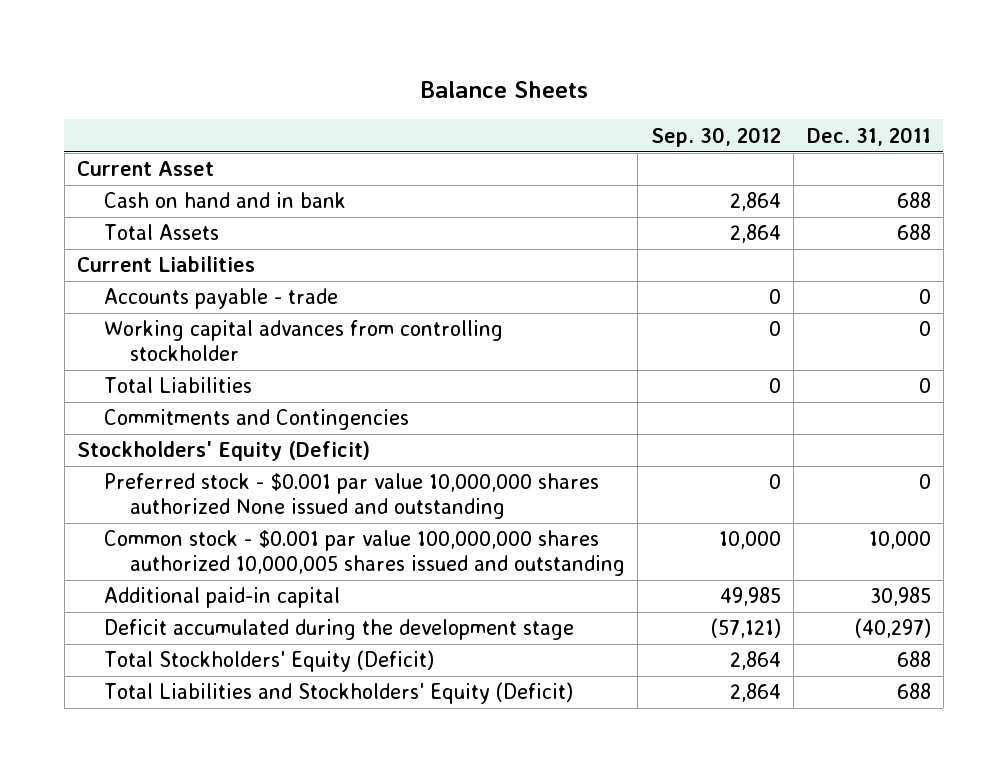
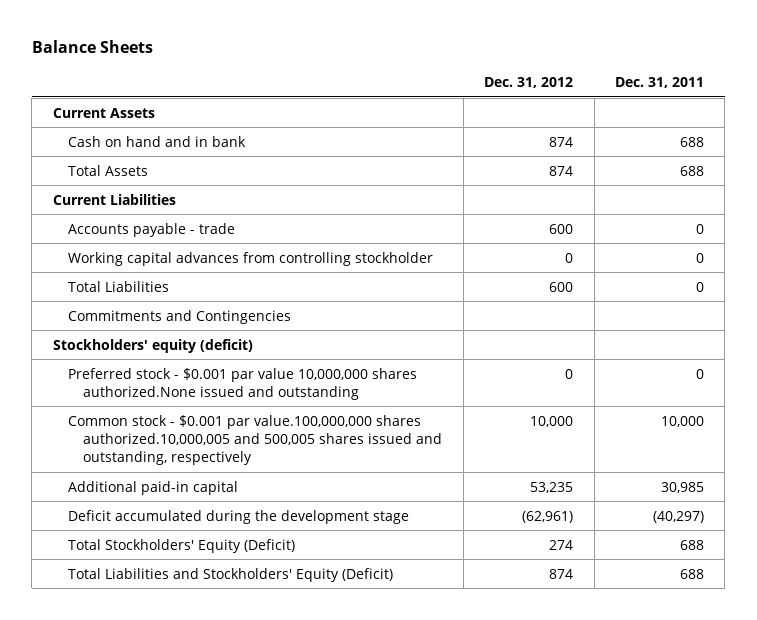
[650,126,781,147] Sep. 30, 2012 -> none
none -> [484,77,574,89] Dec. 31, 2012
[77,161,215,177] Current Asset -> [52,107,155,118] Current Assets
[77,441,371,462] Stockholders' Equity (Deficit) -> [52,338,253,353] Stockholders' equity (deficit)
[103,473,599,520] Preferred stock - $0.001 par value 10,000,000 shares authorized None issued and outstanding -> [67,367,417,400] Preferred stock - $0.001 par value 10,000,000 shares authorized.None issued and outstanding
[103,530,626,577] Common stock - $0.001 par value 100,000,000 shares authorized 10,000,005 shares issued and outstanding -> [67,414,443,465] Common stock - $0.001 par value.100,000,000 shares authorized.10,000,005 and 500,005 shares issued and outstanding, respectively

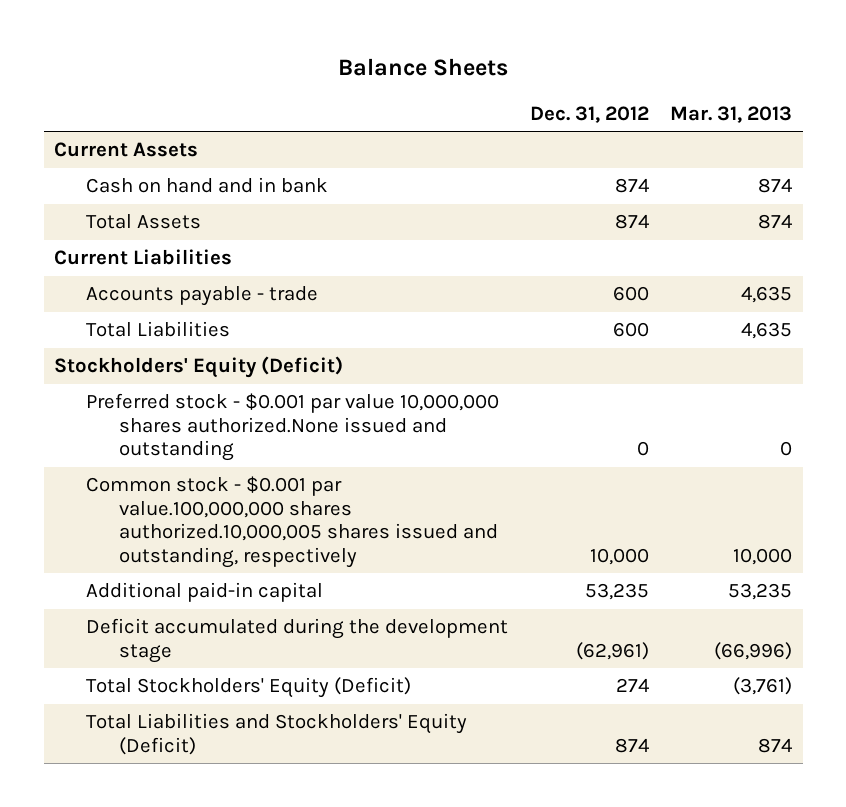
[615,77,705,89] Dec. 31, 2011 -> none
none -> [669,105,792,123] Mar. 31, 2013
[67,251,433,266] Working capital advances from controlling stockholder -> none
[67,309,291,324] Commitments and Contingencies -> none
[52,338,253,353] Stockholders' equity (deficit) -> [54,356,344,379] Stockholders' Equity (Deficit)
[67,414,443,465] Common stock - $0.001 par value.100,000,000 shares authorized.10,000,005 and 500,005 shares issued and outstanding, respectively -> [86,476,498,568] Common stock - $0.001 par value.100,000,000 shares authorized.10,000,005 shares issued and outstanding, respectively

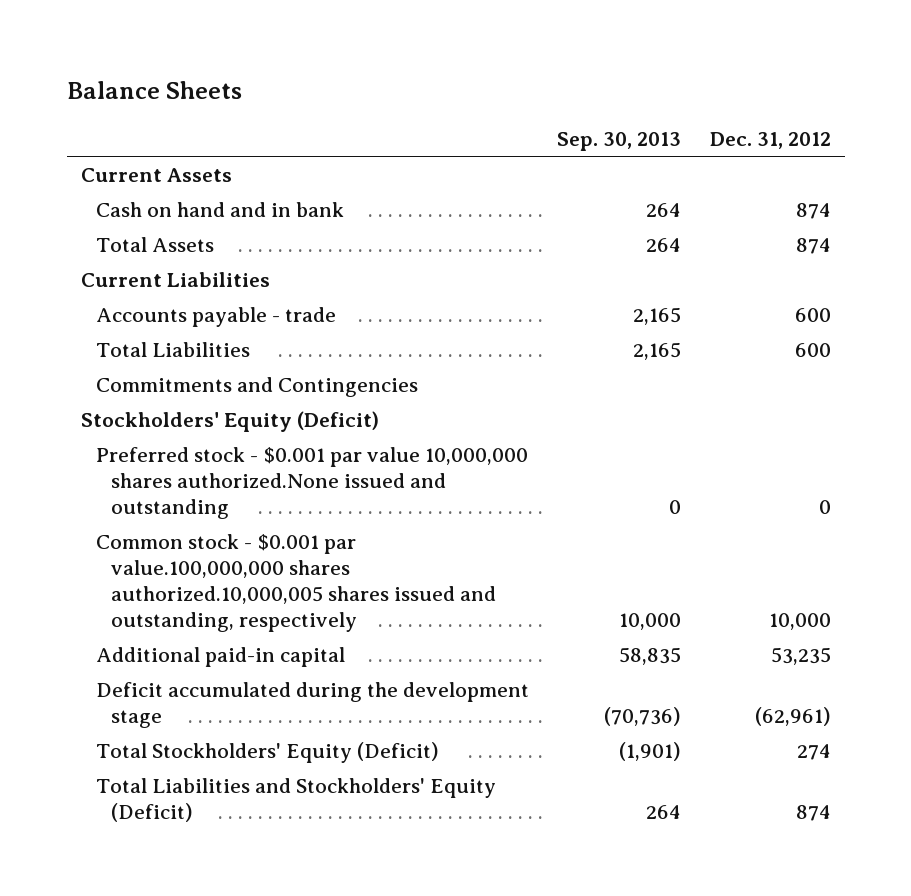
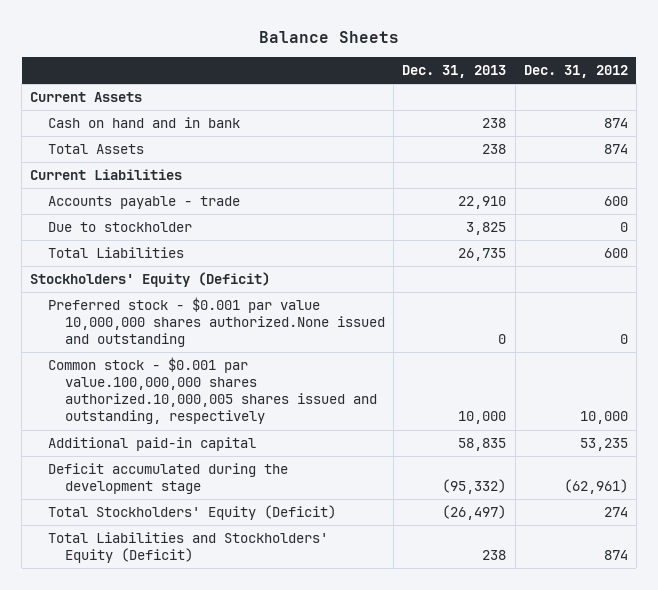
[557,131,682,151] Sep. 30, 2013 -> none
none -> [402,65,507,79] Dec. 31, 2013
none -> [47,222,192,233] Due to stockholder
[95,377,418,398] Commitments and Contingencies -> none

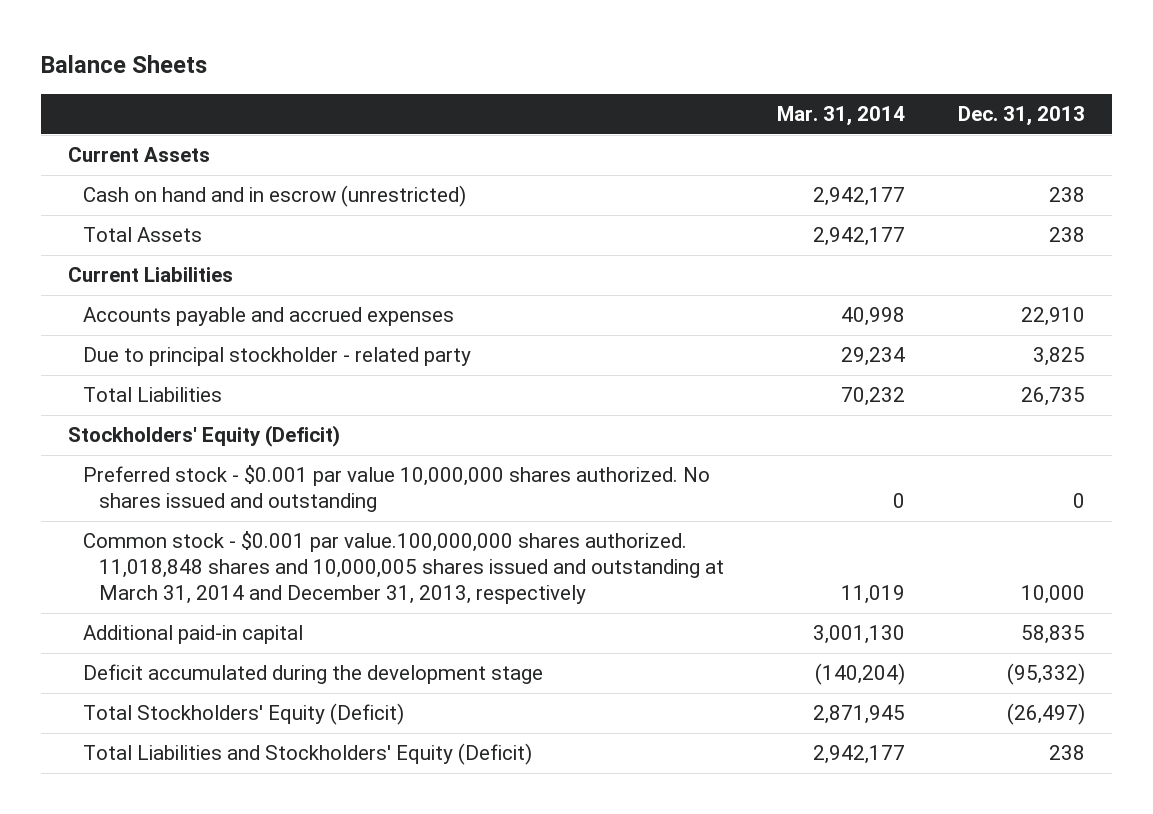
[523,65,628,79] Dec. 31, 2012 -> none
none -> [776,106,905,127] Mar. 31, 2014
[47,117,240,129] Cash on hand and in bank -> [83,185,467,208] Cash on hand and in escrow (unrestricted)
[47,196,240,210] Accounts payable - trade -> [83,307,455,327] Accounts payable and accrued expenses
[47,222,192,233] Due to stockholder -> [83,347,472,367] Due to principal stockholder - related party
[47,297,386,348] Preferred stock - $0.001 par value 10,000,000 shares authorized.None issued and outstanding -> [83,465,711,513] Preferred stock - $0.001 par value 10,000,000 shares authorized. No shares issued and outstanding
[47,357,378,425] Common stock - $0.001 par value.100,000,000 shares authorized.10,000,005 shares issued and outstanding, respectively -> [83,531,724,604] Common stock - $0.001 par value.100,000,000 shares authorized. 11,018,848 shares and 10,000,005 shares issued and outstanding at March 31, 2014 and December 31, 2013, respectively

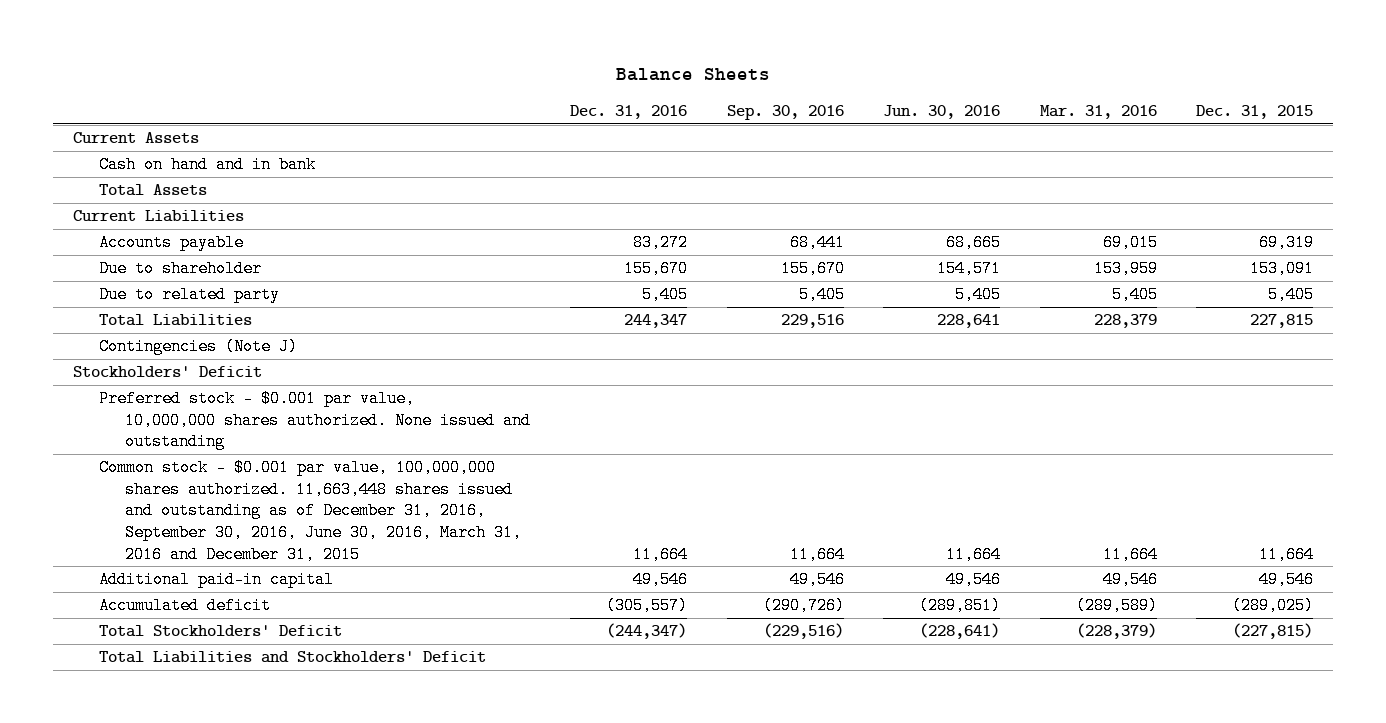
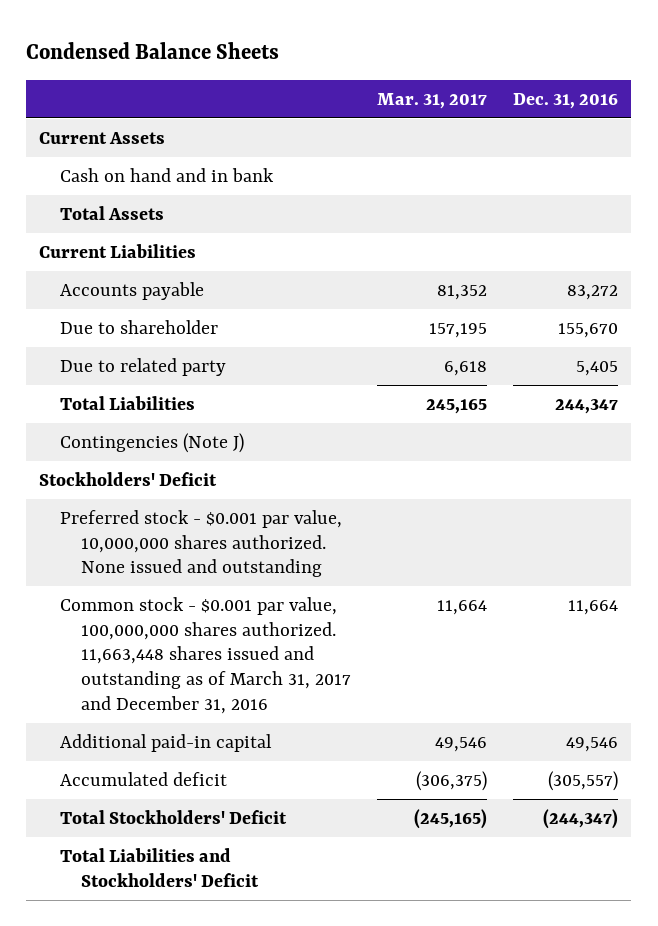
[616,68,771,82] Balance Sheets -> [26,41,280,59] Condensed Balance Sheets
[726,105,844,121] Sep. 30, 2016 -> none
[883,105,1001,120] Jun. 30, 2016 -> none
[1039,105,1157,120] Mar. 31, 2016 -> none
[1196,105,1314,120] Dec. 31, 2015 -> none
none -> [377,92,488,109] Mar. 31, 2017
[99,459,523,563] Common stock - $0.001 par value, 100,000,000 shares authorized. 11,663,448 shares issued and outstanding as of December 31, 2016, September 30, 2016, June 30, 2016, March 31, 2016 and December 31, 2015 -> [60,596,352,714] Common stock - $0.001 par value, 100,000,000 shares authorized. 11,663,448 shares issued and outstanding as of March 31, 2017 and December 31, 2016

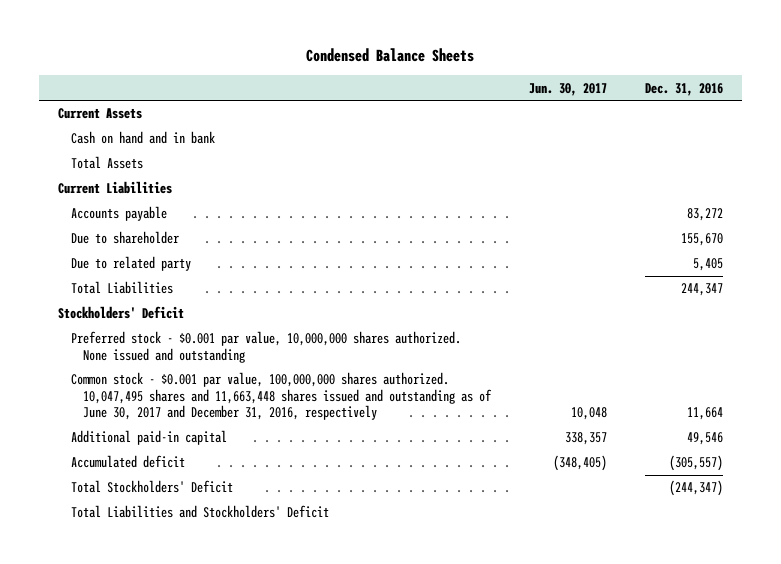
[377,92,488,109] Mar. 31, 2017 -> none
none -> [528,82,607,96] Jun. 30, 2017
[60,432,245,453] Contingencies (Note J) -> none
[60,596,352,714] Common stock - $0.001 par value, 100,000,000 shares authorized. 11,663,448 shares issued and outstanding as of March 31, 2017 and December 31, 2016 -> [70,372,493,421] Common stock - $0.001 par value, 100,000,000 shares authorized. 10,047,495 shares and 11,663,448 shares issued and outstanding as of June 30, 2017 and December 31, 2016, respectively

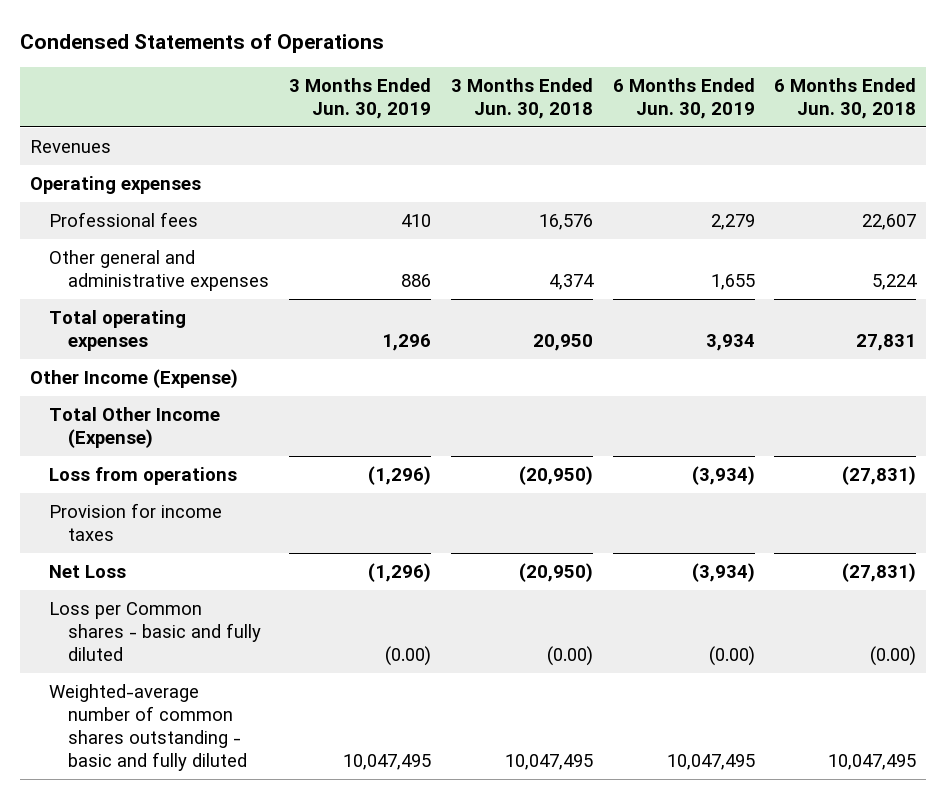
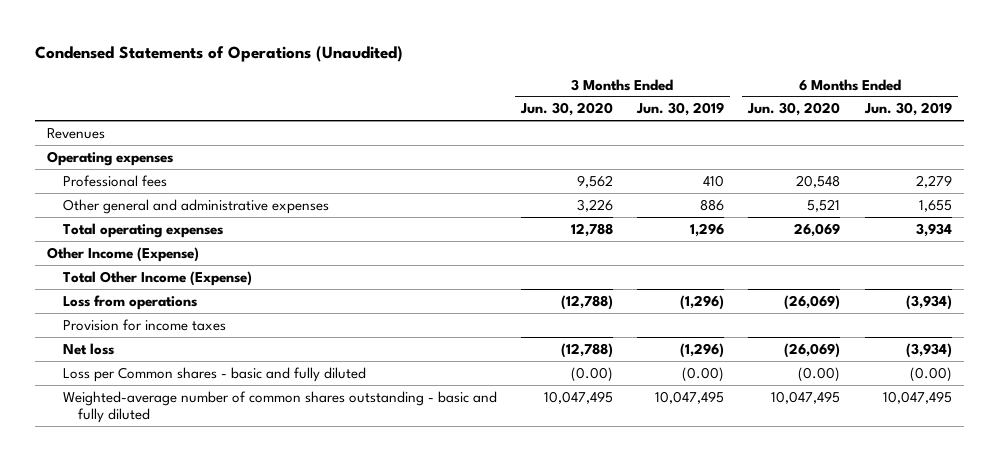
[20,33,385,53] Condensed Statements of Operations -> [35,46,404,63] Condensed Statements of Operations (Unaudited)
[450,77,593,119] 3 Months Ended Jun. 30, 2018 -> none
[774,77,917,119] 6 Months Ended Jun. 30, 2018 -> none
none -> [519,102,613,117] Jun. 30, 2020
none -> [747,102,841,117] Jun. 30, 2020
[48,565,126,579] Net Loss -> [62,342,114,355] Net loss

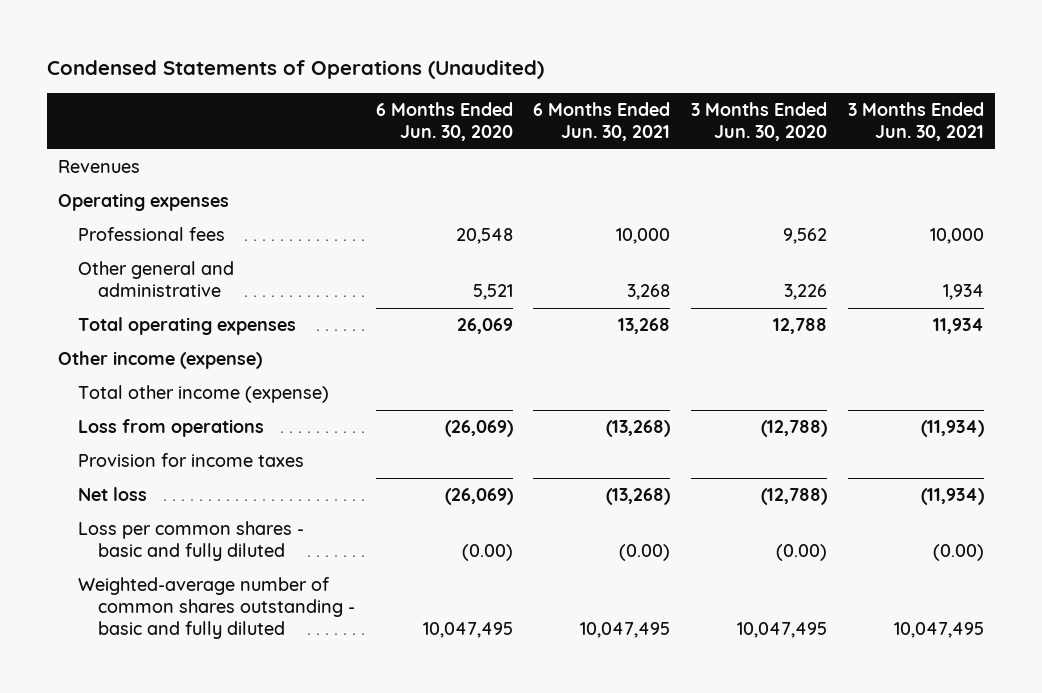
[636,102,725,117] Jun. 30, 2019 -> none
[863,102,952,117] Jun. 30, 2019 -> none
none -> [533,102,671,142] 6 Months Ended Jun. 30, 2021
none -> [848,102,985,142] 3 Months Ended Jun. 30, 2021
[62,198,329,214] Other general and administrative expenses -> [77,261,234,298] Other general and administrative
[47,246,200,262] Other Income (Expense) -> [57,351,262,370] Other income (expense)
[62,270,252,286] Total Other Income (Expense) -> [77,385,329,404] Total other income (expense)
[62,366,366,382] Loss per Common shares - basic and fully diluted -> [77,521,304,562] Loss per common shares - basic and fully diluted

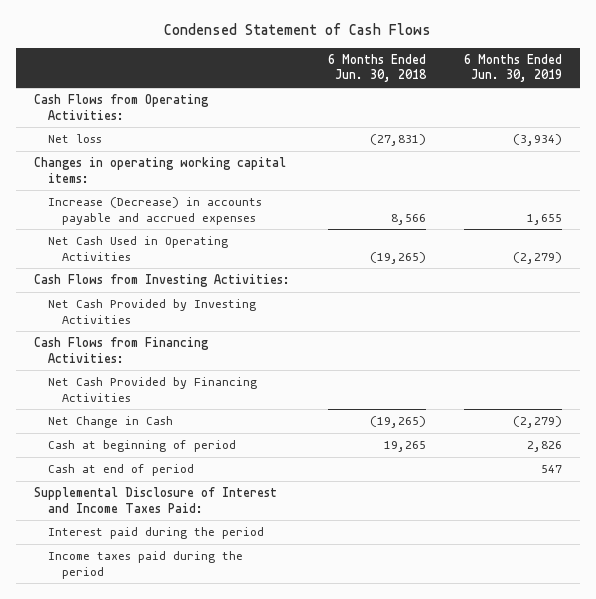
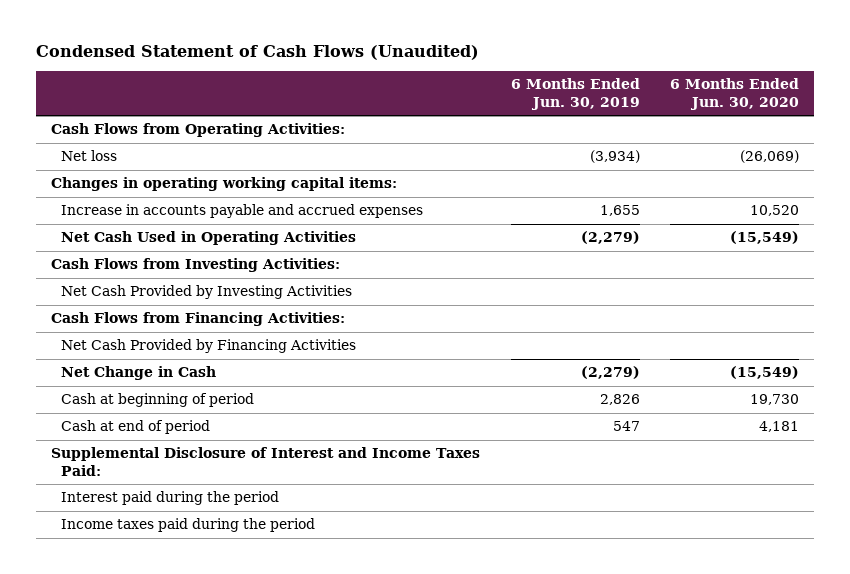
[163,23,431,36] Condensed Statement of Cash Flows -> [35,45,479,61] Condensed Statement of Cash Flows (Unaudited)
[327,53,427,83] 6 Months Ended Jun. 30, 2018 -> none
none -> [670,78,800,110] 6 Months Ended Jun. 30, 2020
[48,197,263,225] Increase (Decrease) in accounts payable and accrued expenses -> [61,204,424,219] Increase in accounts payable and accrued expenses

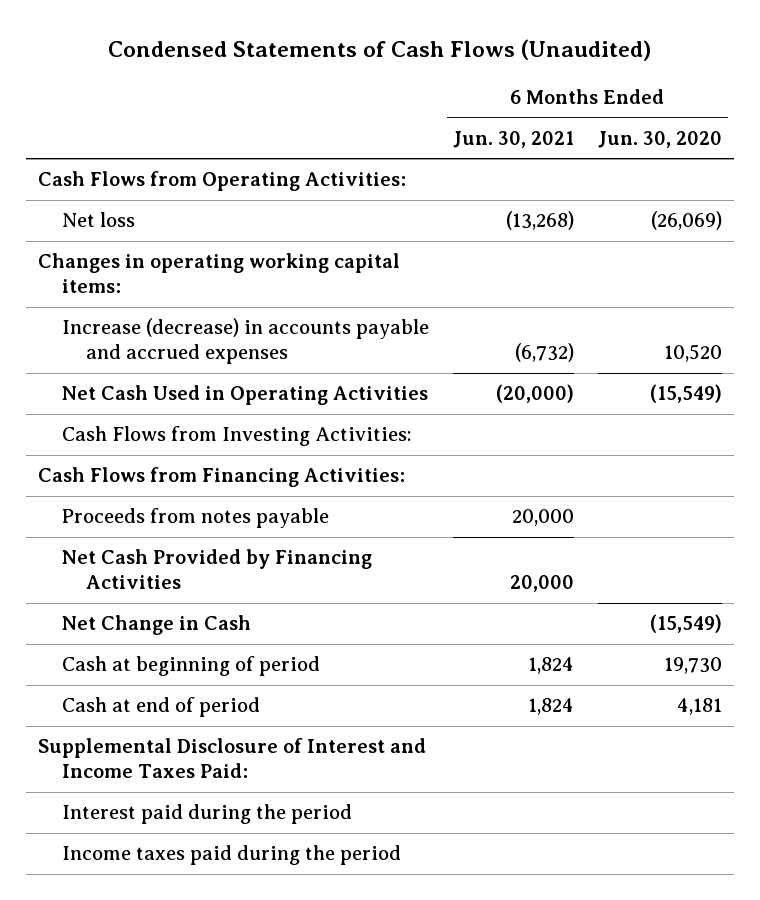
[35,45,479,61] Condensed Statement of Cash Flows (Unaudited) -> [107,39,651,62] Condensed Statements of Cash Flows (Unaudited)
[510,78,640,110] 6 Months Ended Jun. 30, 2019 -> none
none -> [452,130,574,148] Jun. 30, 2021
[61,204,424,219] Increase in accounts payable and accrued expenses -> [61,318,429,365] Increase (decrease) in accounts payable and accrued expenses
[61,285,353,300] Net Cash Provided by Investing Activities -> none
none -> [61,508,329,529] Proceeds from notes payable

